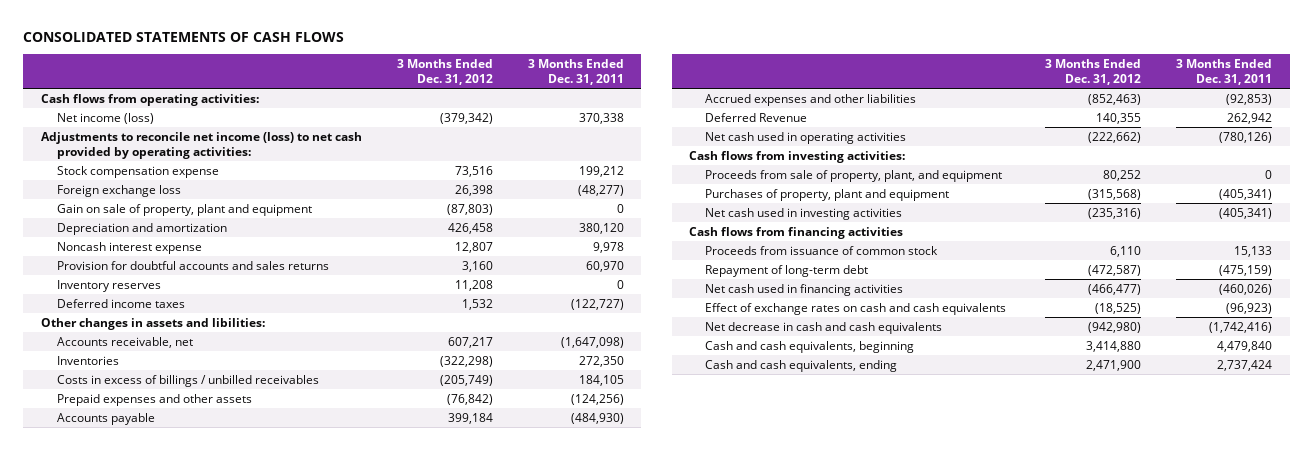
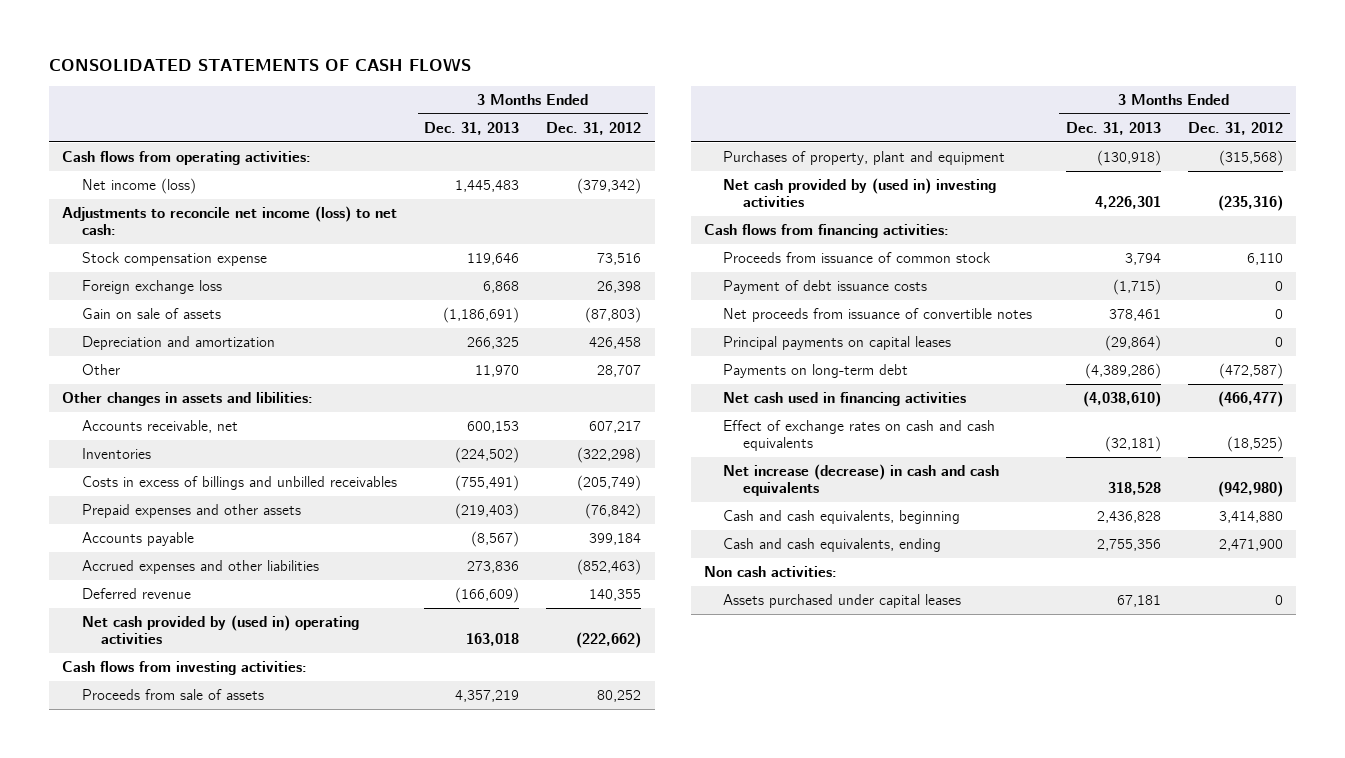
[527,58,624,86] 3 Months Ended Dec. 31, 2011 -> none
none -> [424,121,520,135] Dec. 31, 2013
[40,131,362,160] Adjustments to reconcile net income (loss) to net cash provided by operating activities: -> [62,206,398,236] Adjustments to reconcile net income (loss) to net cash:
[56,203,312,216] Gain on sale of property, plant and equipment -> [81,308,221,320] Gain on sale of assets
[56,241,202,254] Noncash interest expense -> none
[56,260,329,270] Provision for doubtful accounts and sales returns -> none
[56,279,161,292] Inventory reserves -> none
[56,298,185,308] Deferred income taxes -> none
none -> [81,364,120,376] Other
[56,374,319,387] Costs in excess of billings / unbilled receivables -> [81,476,397,491] Costs in excess of billings and unbilled receivables
[705,112,808,122] Deferred Revenue -> [81,588,191,600] Deferred revenue
[705,131,907,144] Net cash used in operating activities -> [81,615,359,645] Net cash provided by (used in) operating activities
[705,169,1003,182] Proceeds from sale of property, plant, and equipment -> [81,689,264,701] Proceeds from sale of assets
[705,207,903,220] Net cash used in investing activities -> [723,178,997,208] Net cash provided by (used in) investing activities
[689,226,904,239] Cash flows from financing activities -> [704,224,950,239] Cash flows from financing activities:
none -> [723,280,928,295] Payment of debt issuance costs
none -> [723,308,1033,323] Net proceeds from issuance of convertible notes
none -> [723,336,952,351] Principal payments on capital leases
[705,264,869,277] Repayment of long-term debt -> [723,364,909,379] Payments on long-term debt
[705,321,943,334] Net decrease in cash and cash equivalents -> [723,464,1000,497] Net increase (decrease) in cash and cash equivalents
none -> [704,566,838,578] Non cash activities:
none -> [723,594,962,609] Assets purchased under capital leases

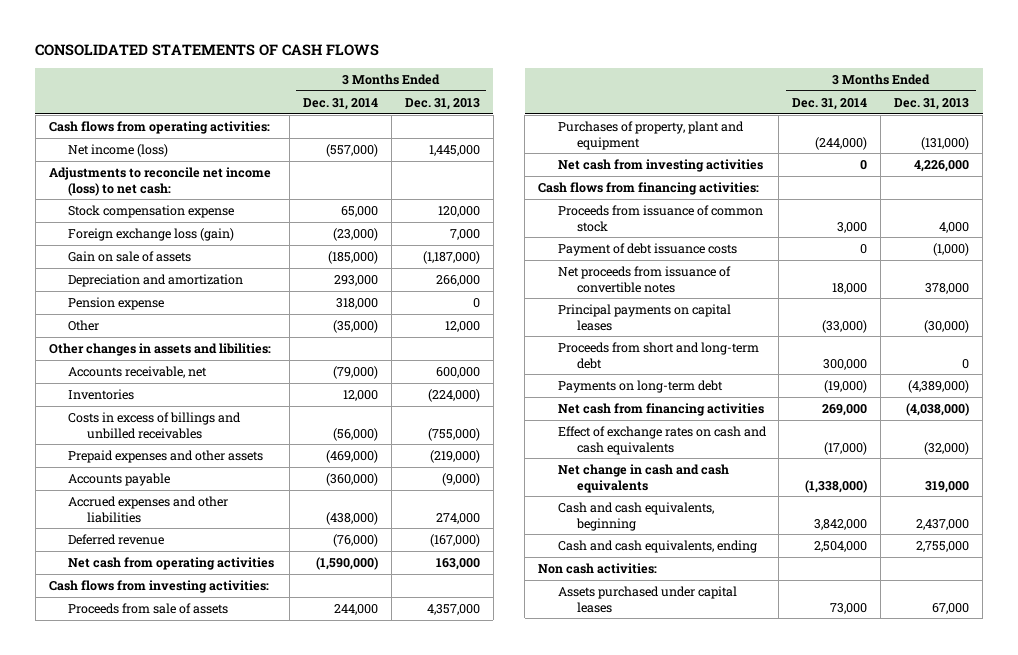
[546,121,642,135] Dec. 31, 2012 -> none
none -> [302,97,378,110] Dec. 31, 2014
[455,180,520,193] 1,445,483 -> [428,145,480,157] 1,445,000
[467,253,520,266] 119,646 -> [437,206,480,218] 120,000
[81,280,222,295] Foreign exchange loss -> [68,228,235,242] Foreign exchange loss (gain)
[483,281,520,294] 6,868 -> [449,229,480,241] 7,000
[443,307,520,324] (1,186,691) -> [422,251,480,265] (1,187,000)
[467,337,520,350] 266,325 -> [435,275,480,287] 266,000
none -> [68,297,165,311] Pension expense
[475,365,520,378] 11,970 -> [444,321,480,333] 12,000
[467,421,520,434] 600,153 -> [435,367,480,379] 600,000
[455,447,520,464] (224,502) -> [427,389,480,403] (224,000)
[455,475,520,492] (755,491) -> [427,427,480,441] (755,000)
[455,503,520,520] (219,403) -> [429,450,480,464] (219,000)
[471,531,520,548] (8,567) -> [441,473,480,487] (9,000)
[467,561,520,574] 273,836 -> [435,512,480,524] 274,000
[455,587,520,604] (166,609) -> [429,534,480,548] (167,000)
[81,615,359,645] Net cash provided by (used in) operating activities -> [68,557,275,571] Net cash from operating activities
[466,633,520,647] 163,018 -> [435,558,480,571] 163,000
[455,690,520,703] 4,357,219 -> [426,604,480,616] 4,357,000
[1096,150,1161,167] (130,918) -> [921,136,970,150] (131,000)
[723,178,997,208] Net cash provided by (used in) investing activities -> [557,159,763,173] Net cash from investing activities
[1094,196,1161,210] 4,226,301 -> [914,160,970,173] 4,226,000
[1124,253,1161,266] 3,794 -> [939,221,970,233] 4,000
[1112,279,1161,296] (1,715) -> [933,243,970,257] (1,000)
[1108,309,1161,322] 378,461 -> [925,282,970,294] 378,000
[1104,335,1161,352] (29,864) -> [924,319,970,333] (30,000)
none -> [557,342,759,369] Proceeds from short and long-term debt
[1084,363,1161,380] (4,389,286) -> [908,380,970,394] (4,389,000)
[723,392,967,407] Net cash used in financing activities -> [557,403,764,417] Net cash from financing activities
[1082,391,1161,408] (4,038,610) -> [906,403,970,417] (4,038,000)
[1104,436,1161,453] (32,181) -> [924,441,970,455] (32,000)
[723,464,1000,497] Net increase (decrease) in cash and cash equivalents -> [557,464,729,493] Net change in cash and cash equivalents
[1107,482,1161,496] 318,528 -> [925,480,970,493] 319,000
[1096,511,1161,524] 2,436,828 -> [916,518,970,530] 2,437,000
[1096,539,1161,552] 2,755,356 -> [916,541,970,553] 2,755,000
[1116,595,1161,608] 67,181 -> [932,602,970,614] 67,000

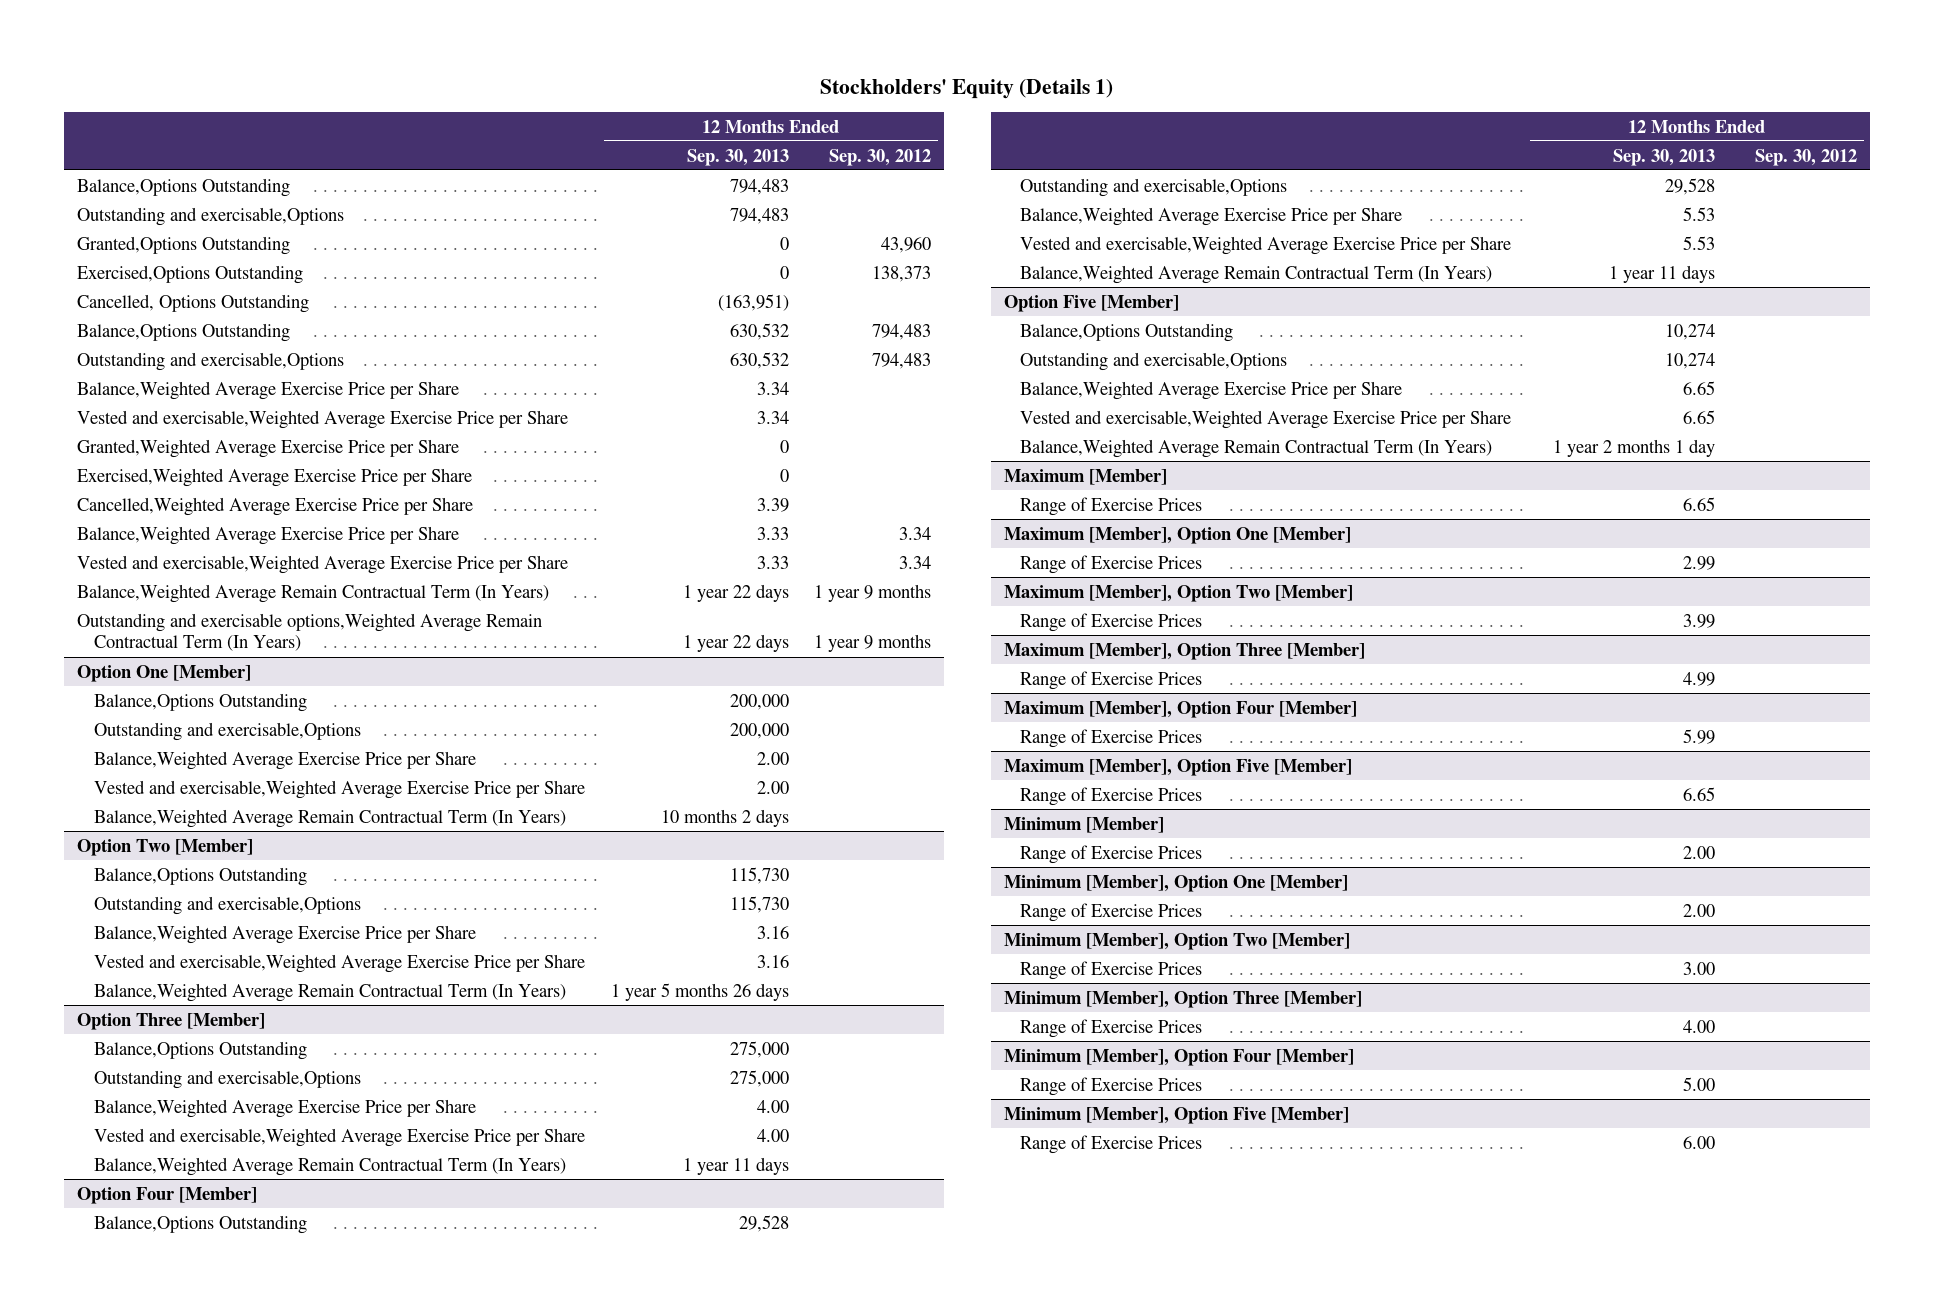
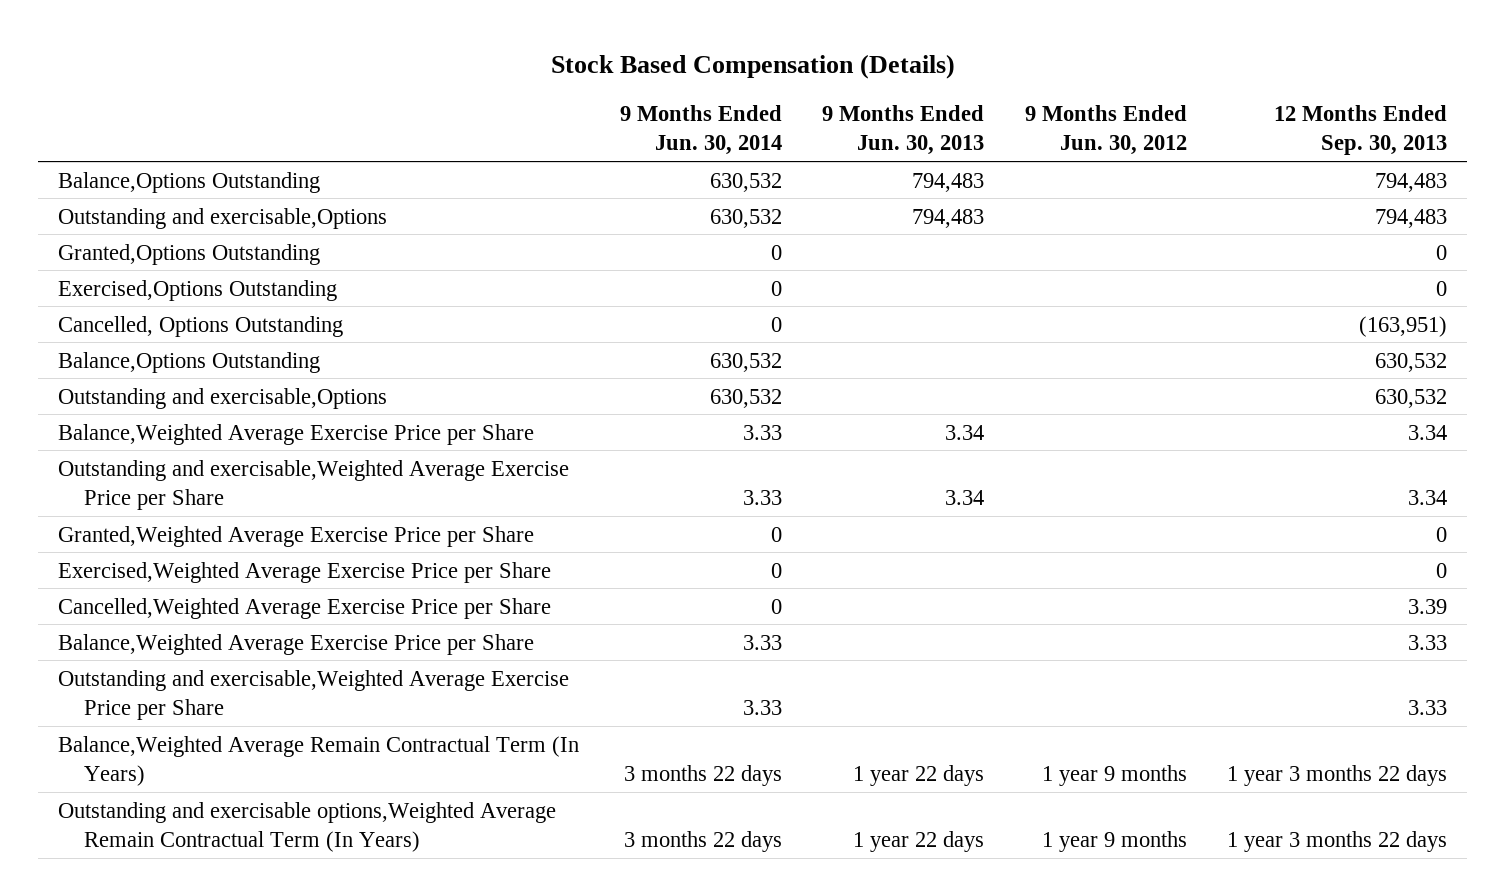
[820,78,1114,99] Stockholders' Equity (Details 1) -> [550,53,955,79] Stock Based Compensation (Details)
[829,148,932,166] Sep. 30, 2012 -> none
none -> [619,105,782,156] 9 Months Ended Jun. 30, 2014
none -> [822,105,985,156] 9 Months Ended Jun. 30, 2013
none -> [1024,105,1187,156] 9 Months Ended Jun. 30, 2012
[77,409,569,429] Vested and exercisable,Weighted Average Exercise Price per Share -> [57,459,569,510] Outstanding and exercisable,Weighted Average Exercise Price per Share
[77,664,252,682] Option One [Member] -> none
[94,692,308,712] Balance,Options Outstanding -> none
[94,721,362,741] Outstanding and exercisable,Options -> none
[94,750,477,770] Balance,Weighted Average Exercise Price per Share -> none
[94,779,586,799] Vested and exercisable,Weighted Average Exercise Price per Share -> none
[94,808,567,828] Balance,Weighted Average Remain Contractual Term (In Years) -> none
[77,838,254,856] Option Two [Member] -> none
[94,866,308,886] Balance,Options Outstanding -> none
[94,895,362,915] Outstanding and exercisable,Options -> none
[94,924,477,944] Balance,Weighted Average Exercise Price per Share -> none
[94,953,586,973] Vested and exercisable,Weighted Average Exercise Price per Share -> none
[94,982,567,1002] Balance,Weighted Average Remain Contractual Term (In Years) -> none
[77,1012,266,1030] Option Three [Member] -> none
[94,1040,308,1060] Balance,Options Outstanding -> none
[94,1069,362,1089] Outstanding and exercisable,Options -> none
[94,1098,477,1118] Balance,Weighted Average Exercise Price per Share -> none
[94,1127,586,1147] Vested and exercisable,Weighted Average Exercise Price per Share -> none
[94,1156,567,1176] Balance,Weighted Average Remain Contractual Term (In Years) -> none
[77,1186,258,1204] Option Four [Member] -> none
[94,1214,308,1234] Balance,Options Outstanding -> none
[1020,177,1288,197] Outstanding and exercisable,Options -> none
[1020,206,1403,226] Balance,Weighted Average Exercise Price per Share -> none
[1020,235,1512,255] Vested and exercisable,Weighted Average Exercise Price per Share -> none
[1020,264,1493,284] Balance,Weighted Average Remain Contractual Term (In Years) -> none
[1003,294,1179,312] Option Five [Member] -> none
[1020,322,1234,342] Balance,Options Outstanding -> none
[1020,351,1288,371] Outstanding and exercisable,Options -> none
[1020,380,1403,400] Balance,Weighted Average Exercise Price per Share -> none
[1020,409,1512,429] Vested and exercisable,Weighted Average Exercise Price per Share -> none
[1020,438,1493,458] Balance,Weighted Average Remain Contractual Term (In Years) -> none
[1003,468,1167,485] Maximum [Member] -> none
[1020,496,1203,516] Range of Exercise Prices -> none
[1003,526,1351,544] Maximum [Member], Option One [Member] -> none
[1020,554,1203,574] Range of Exercise Prices -> none
[1003,584,1353,602] Maximum [Member], Option Two [Member] -> none
[1020,612,1203,632] Range of Exercise Prices -> none
[1003,642,1365,660] Maximum [Member], Option Three [Member] -> none
[1020,670,1203,690] Range of Exercise Prices -> none
[1003,700,1357,718] Maximum [Member], Option Four [Member] -> none
[1020,728,1203,748] Range of Exercise Prices -> none
[1003,758,1352,776] Maximum [Member], Option Five [Member] -> none
[1020,786,1203,806] Range of Exercise Prices -> none
[1003,816,1164,833] Minimum [Member] -> none
[1020,844,1203,864] Range of Exercise Prices -> none
[1003,874,1348,892] Minimum [Member], Option One [Member] -> none
[1020,902,1203,922] Range of Exercise Prices -> none
[1003,932,1350,950] Minimum [Member], Option Two [Member] -> none
[1020,960,1203,980] Range of Exercise Prices -> none
[1003,990,1362,1008] Minimum [Member], Option Three [Member] -> none
[1020,1018,1203,1038] Range of Exercise Prices -> none
[1003,1048,1354,1066] Minimum [Member], Option Four [Member] -> none
[1020,1076,1203,1096] Range of Exercise Prices -> none
[1003,1106,1349,1124] Minimum [Member], Option Five [Member] -> none
[1020,1134,1203,1154] Range of Exercise Prices -> none
[77,554,569,574] Vested and exercisable,Weighted Average Exercise Price per Share -> [57,669,569,720] Outstanding and exercisable,Weighted Average Exercise Price per Share
[682,583,789,602] 1 year 22 days -> [1227,764,1448,786] 1 year 3 months 22 days
[682,634,789,653] 1 year 22 days -> [1227,830,1448,852] 1 year 3 months 22 days

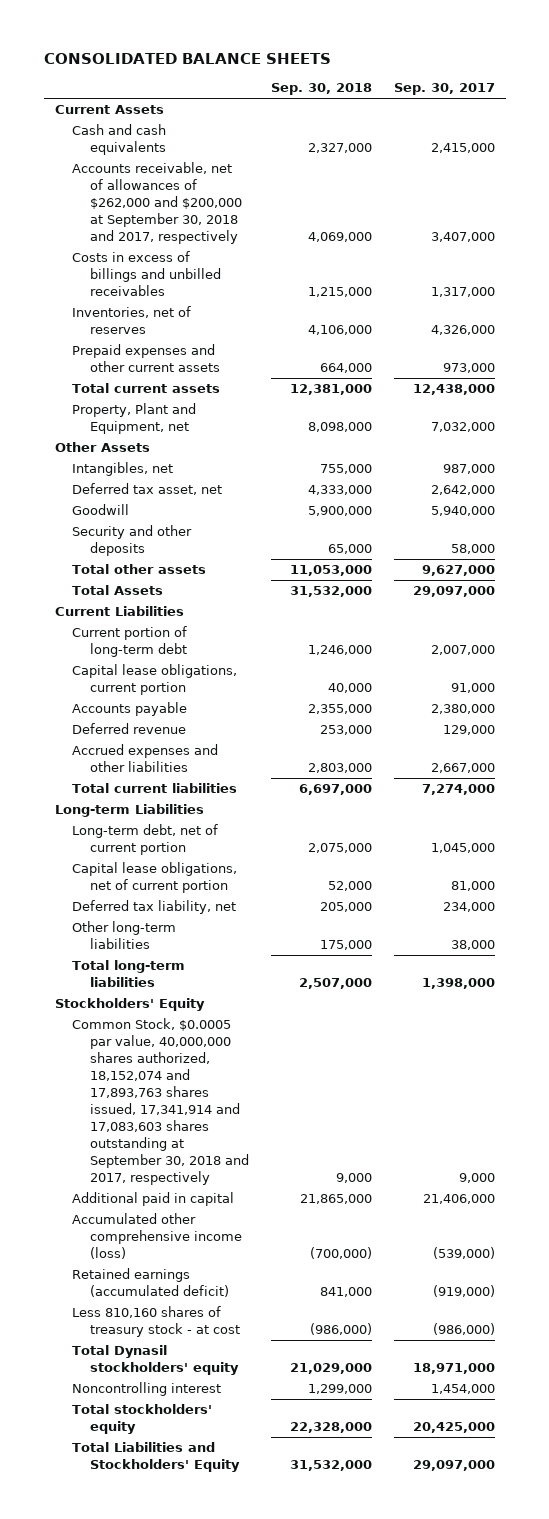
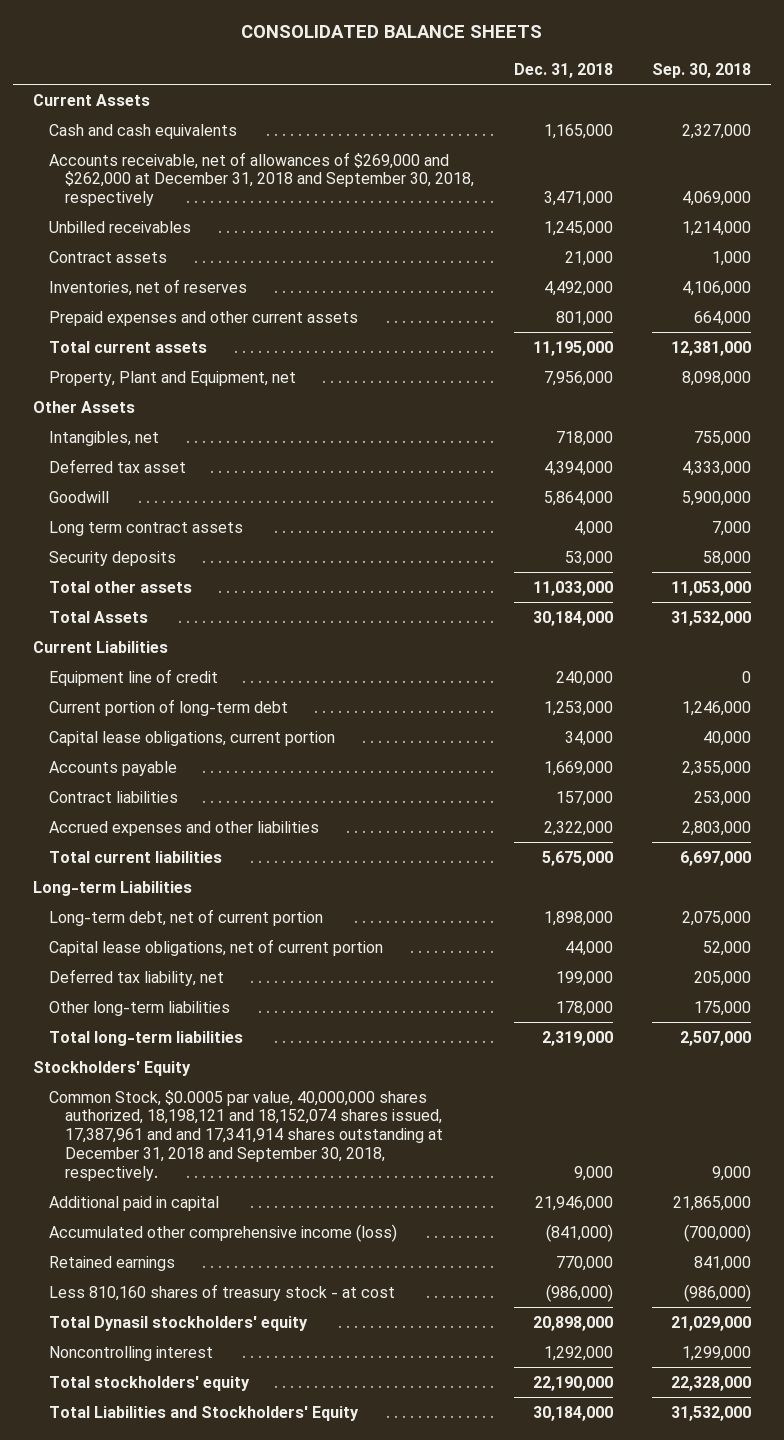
[393,83,495,96] Sep. 30, 2017 -> none
none -> [513,62,613,78] Dec. 31, 2018
[72,251,221,297] Costs in excess of billings and unbilled receivables -> none
[72,162,242,245] Accounts receivable, net of allowances of $262,000 and $200,000 at September 30, 2018 and 2017, respectively -> [49,151,475,207] Accounts receivable, net of allowances of $269,000 and $262,000 at December 31, 2018 and September 30, 2018, respectively
none -> [49,220,192,233] Unbilled receivables
none -> [49,250,168,263] Contract assets
[72,483,223,496] Deferred tax asset, net -> [49,458,187,473] Deferred tax asset
none -> [49,520,244,536] Long term contract assets
[72,525,193,557] Security and other deposits -> [49,550,177,566] Security deposits
[327,544,372,555] 65,000 -> [703,550,752,566] 58,000
none -> [49,668,219,686] Equipment line of credit
[72,723,187,735] Deferred revenue -> [49,790,179,803] Contract liabilities
[72,1018,249,1186] Common Stock, $0.0005 par value, 40,000,000 shares authorized, 18,152,074 and 17,893,763 shares issued, 17,341,914 and 17,083,603 shares outstanding at September 30, 2018 and 2017, respectively -> [49,1089,444,1181] Common Stock, $0.0005 par value, 40,000,000 shares authorized, 18,198,121 and 18,152,074 shares issued, 17,387,961 and and 17,341,914 shares outstanding at December 31, 2018 and September 30, 2018, respectively.
[72,1268,229,1298] Retained earnings (accumulated deficit) -> [49,1255,176,1271] Retained earnings

